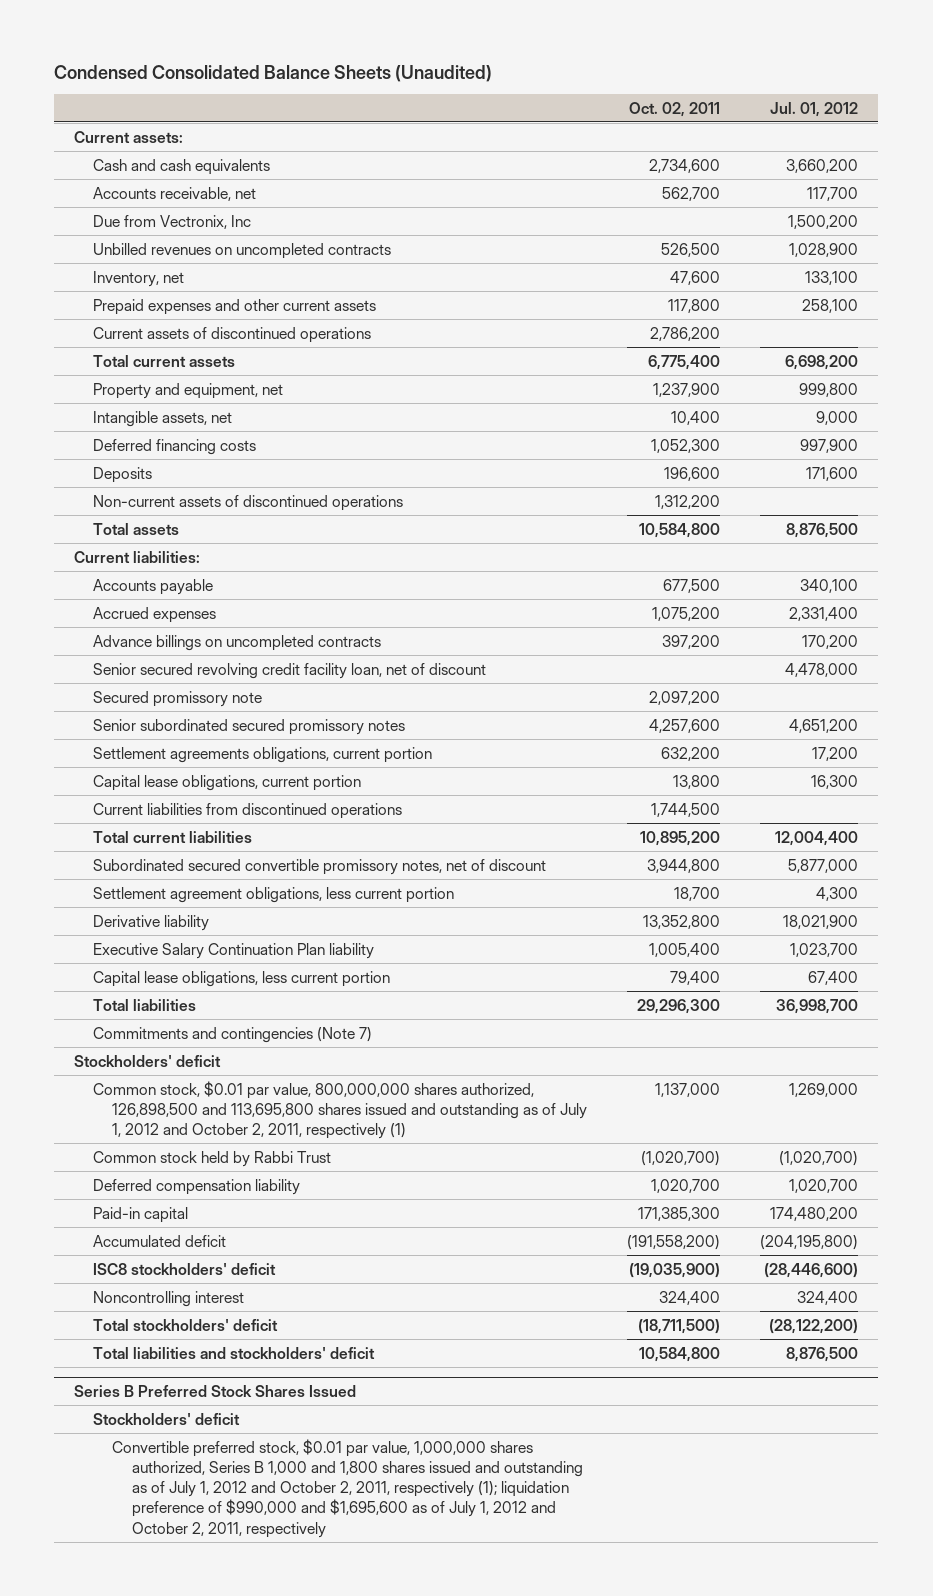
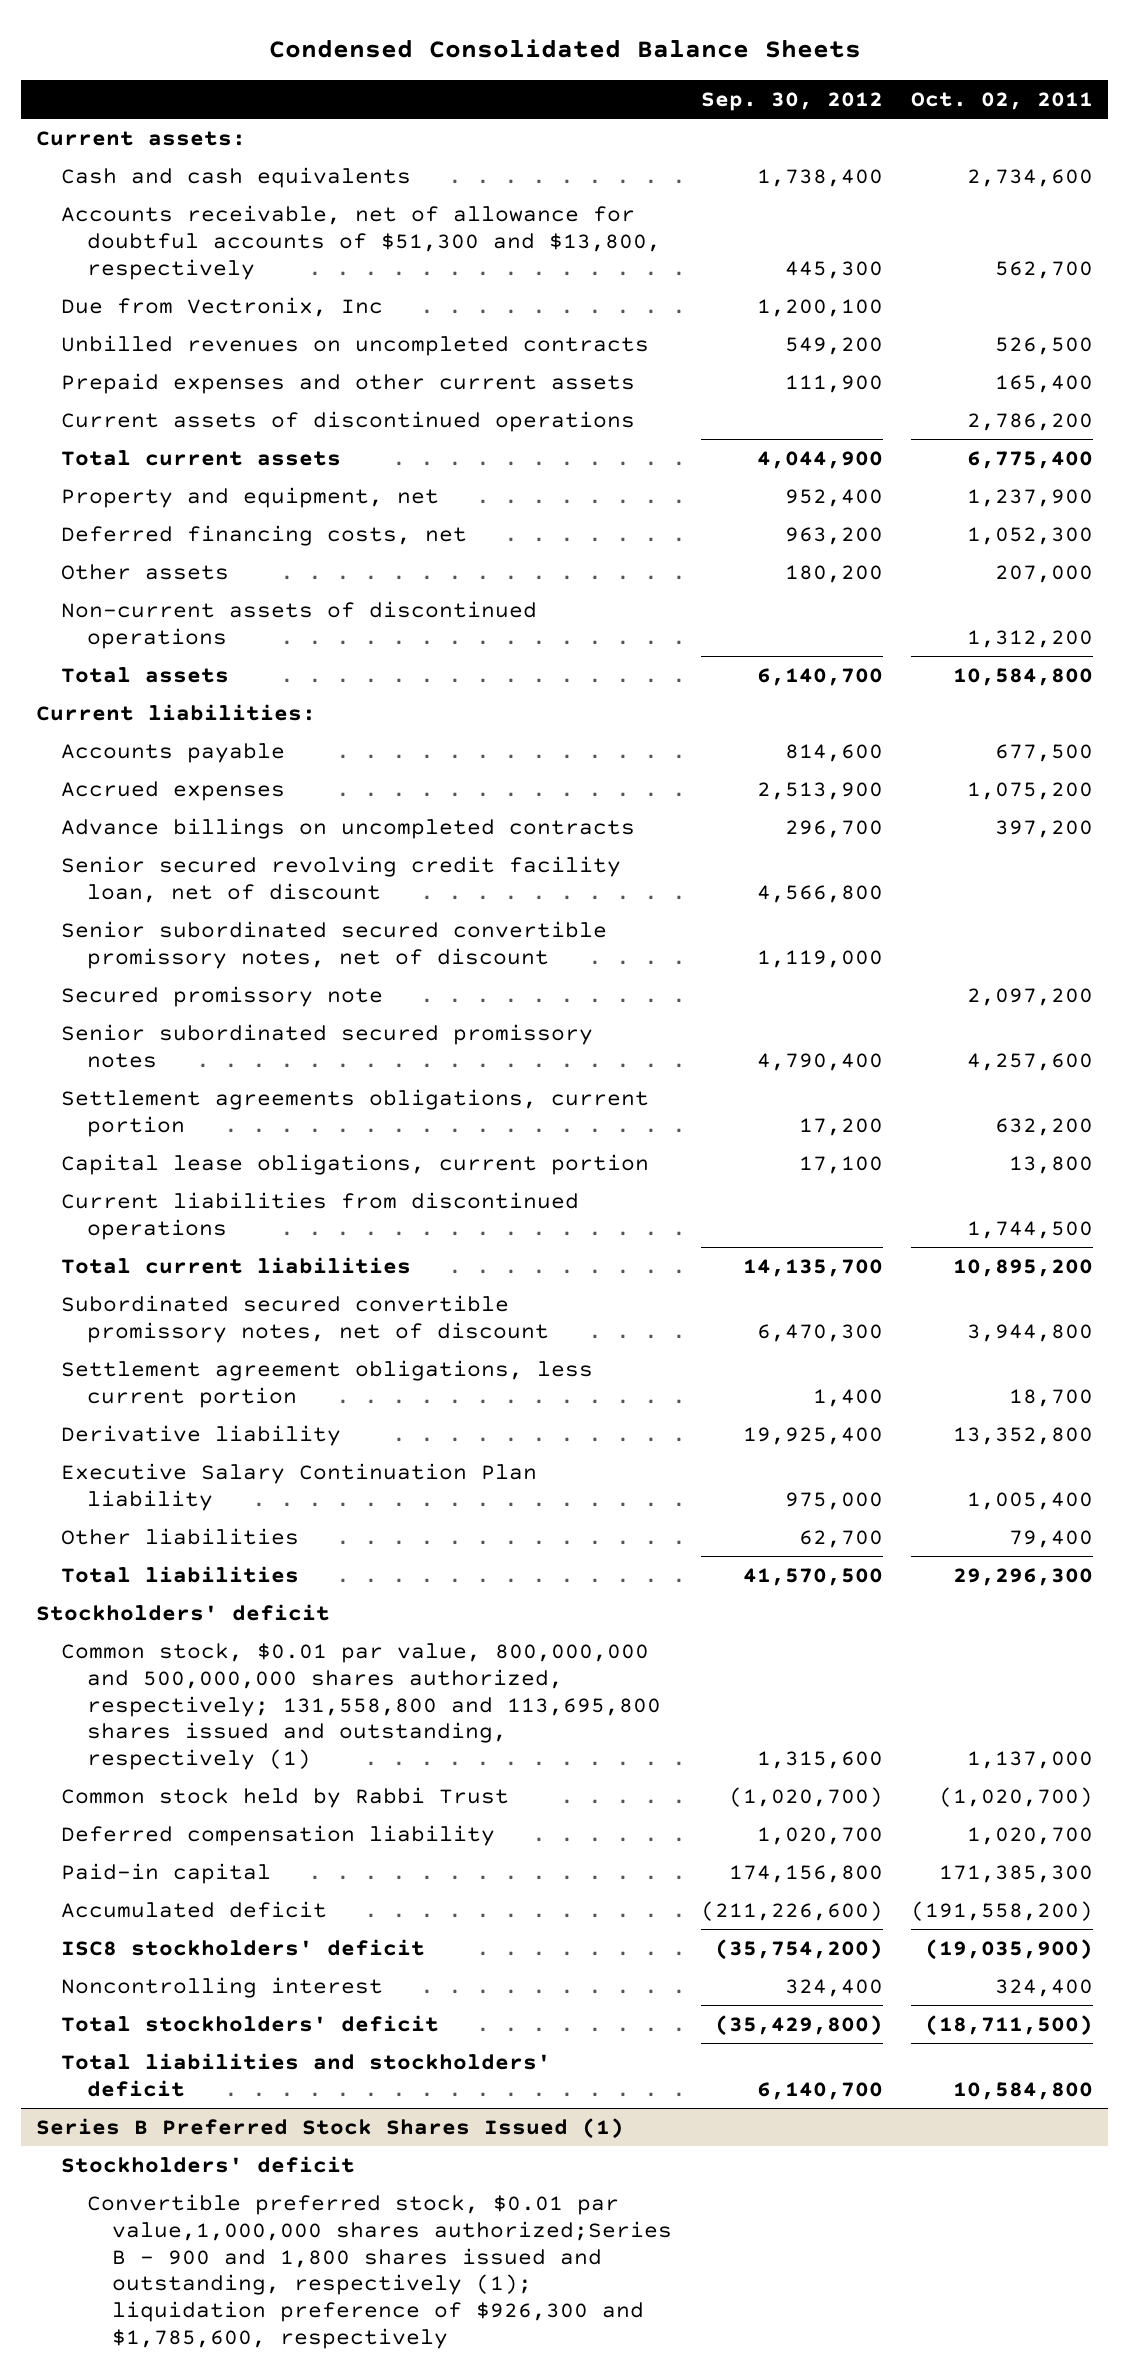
[54,64,493,82] Condensed Consolidated Balance Sheets (Unaudited) -> [268,39,861,59] Condensed Consolidated Balance Sheets
[770,101,859,117] Jul. 01, 2012 -> none
none -> [700,92,883,112] Sep. 30, 2012
[93,186,257,201] Accounts receivable, net -> [61,204,661,280] Accounts receivable, net of allowance for doubtful accounts of $51,300 and $13,800, respectively
[93,270,185,287] Inventory, net -> none
[668,298,721,313] 117,800 -> [995,374,1094,393] 165,400
[93,410,233,427] Intangible assets, net -> none
[93,466,153,483] Deposits -> none
[93,438,257,455] Deferred financing costs -> [61,524,468,546] Deferred financing costs, net
none -> [61,563,230,580] Other assets
none -> [61,920,608,969] Senior subordinated secured convertible promissory notes, net of discount
[93,970,391,987] Capital lease obligations, less current portion -> [61,1527,300,1545] Other liabilities
[93,1026,373,1043] Commitments and contingencies (Note 7) -> none
[93,1080,588,1140] Common stock, $0.01 par value, 800,000,000 shares authorized, 126,898,500 and 113,695,800 shares issued and outstanding as of July 1, 2012 and October 2, 2011, respectively (1) -> [61,1642,661,1771] Common stock, $0.01 par value, 800,000,000 and 500,000,000 shares authorized, respectively; 131,558,800 and 113,695,800 shares issued and outstanding, respectively (1)
[74,1384,357,1397] Series B Preferred Stock Shares Issued -> [35,2117,624,2139] Series B Preferred Stock Shares Issued (1)
[112,1438,583,1538] Convertible preferred stock, $0.01 par value, 1,000,000 shares authorized, Series B 1,000 and 1,800 shares issued and outstanding as of July 1, 2012 and October 2, 2011, respectively (1); liquidation preference of $990,000 and $1,695,600 as of July 1, 2012 and October 2, 2011, respectively -> [86,2193,673,2349] Convertible preferred stock, $0.01 par value,1,000,000 shares authorized;Series B - 900 and 1,800 shares issued and outstanding, respectively (1); liquidation preference of $926,300 and $1,785,600, respectively

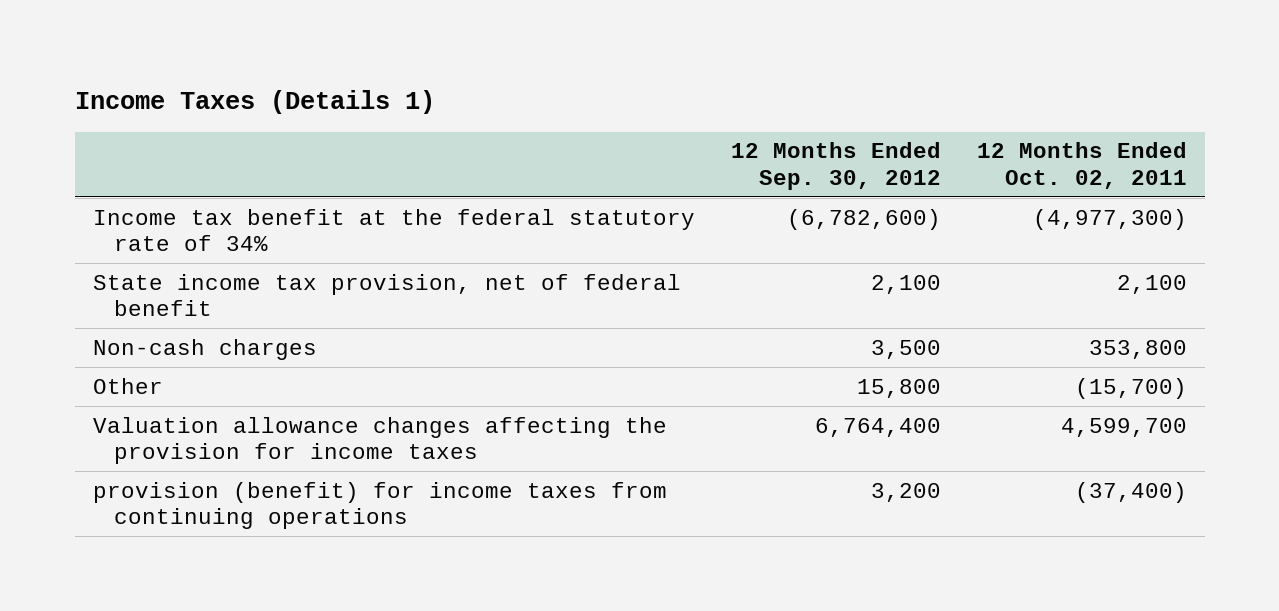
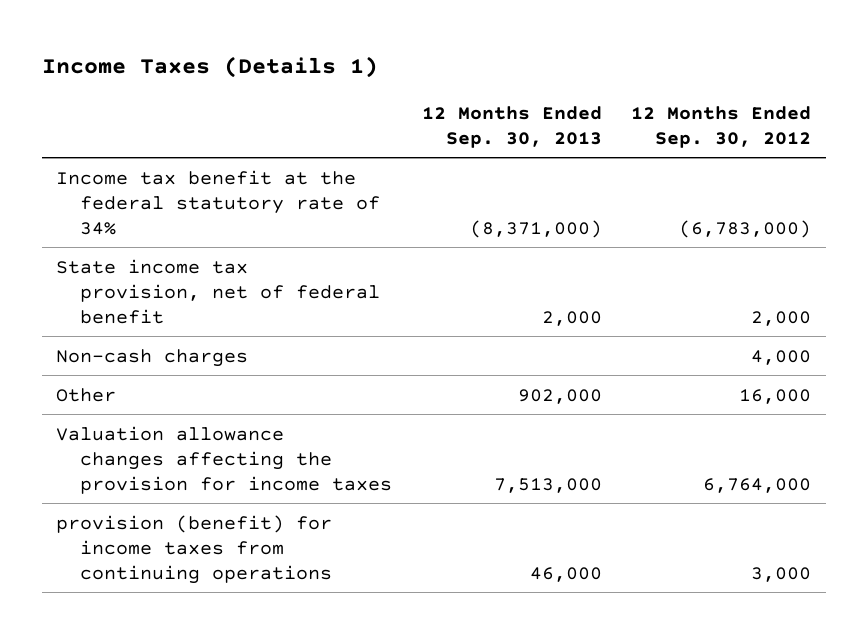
[976,142,1187,189] 12 Months Ended Oct. 02, 2011 -> none
none -> [421,105,602,148] 12 Months Ended Sep. 30, 2013
[786,208,941,230] (6,782,600) -> [679,219,812,238] (6,783,000)
[870,274,941,294] 2,100 -> [751,310,812,326] 2,000
[870,339,941,359] 3,500 -> [751,349,812,365] 4,000
[856,378,941,398] 15,800 -> [739,388,812,404] 16,000
[814,417,941,437] 6,764,400 -> [703,477,812,493] 6,764,000
[870,482,941,502] 3,200 -> [751,566,812,582] 3,000

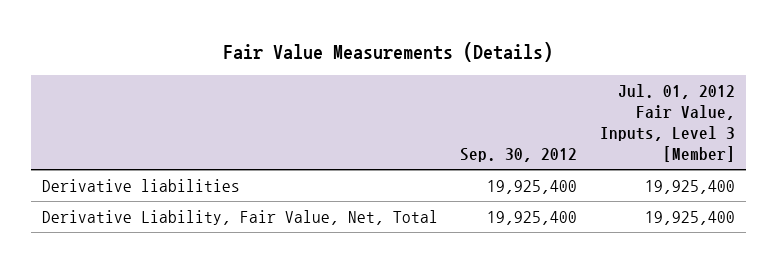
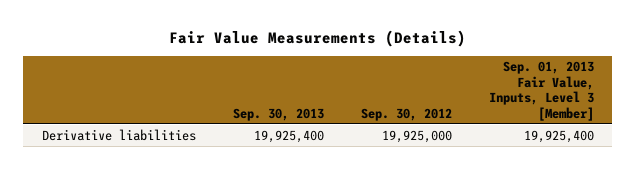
[599,83,735,163] Jul. 01, 2012 Fair Value, Inputs, Level 3 [Member] -> none
none -> [232,107,324,121] Sep. 30, 2013
none -> [488,61,594,121] Sep. 01, 2013 Fair Value, Inputs, Level 3 [Member]
[42,209,439,225] Derivative Liability, Fair Value, Net, Total -> none
[487,179,578,194] 19,925,400 -> [381,130,452,144] 19,925,000

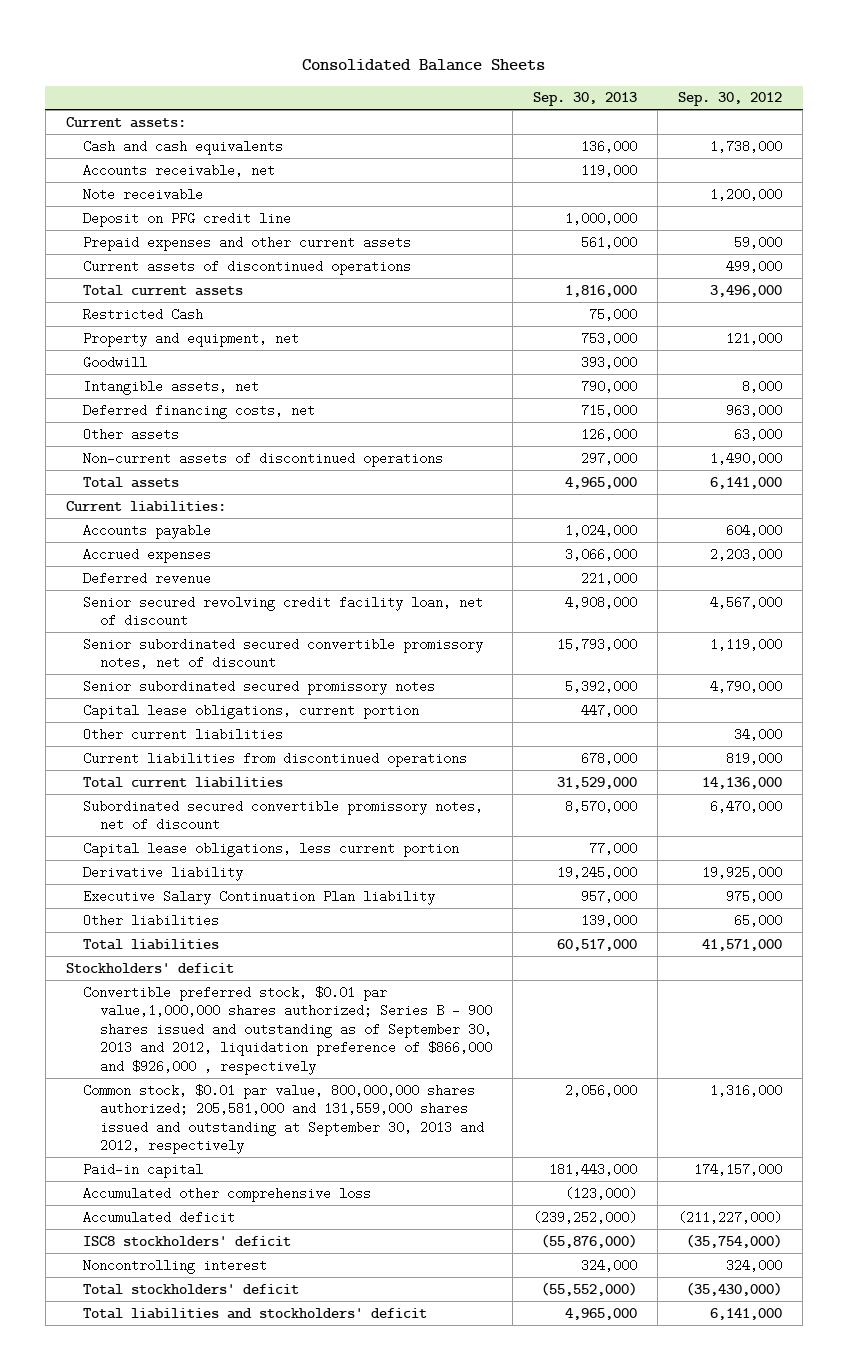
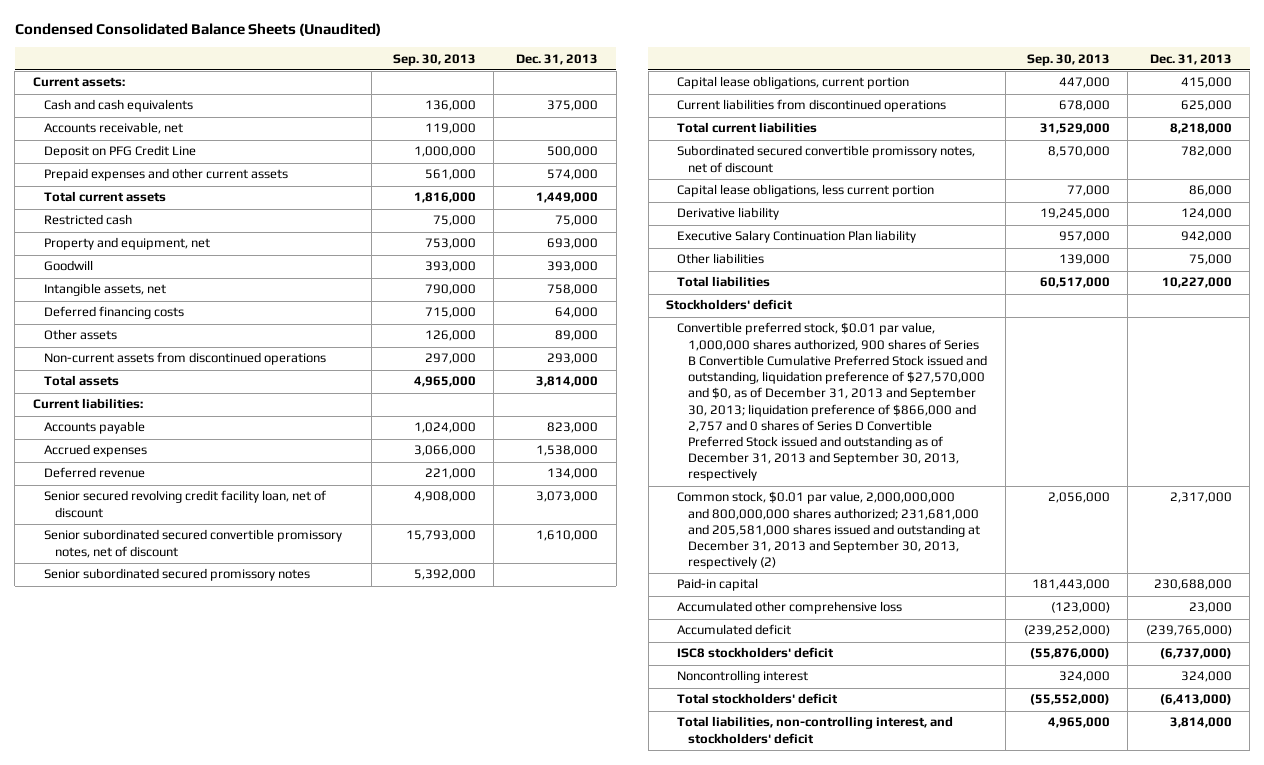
[302,58,546,71] Consolidated Balance Sheets -> [14,23,381,37] Condensed Consolidated Balance Sheets (Unaudited)
[678,92,783,107] Sep. 30, 2012 -> none
none -> [516,53,599,65] Dec. 31, 2013
[83,187,204,201] Note receivable -> none
[83,211,292,227] Deposit on PFG credit line -> [43,145,196,159] Deposit on PFG Credit Line
[83,259,412,275] Current assets of discontinued operations -> none
[83,307,204,321] Restricted Cash -> [43,214,132,226] Restricted cash
[83,403,316,419] Deferred financing costs, net -> [43,306,184,320] Deferred financing costs
[83,451,444,467] Non-current assets of discontinued operations -> [43,352,326,366] Non-current assets from discontinued operations
[83,727,284,741] Other current liabilities -> none
[83,985,493,1075] Convertible preferred stock, $0.01 par value,1,000,000 shares authorized; Series B - 900 shares issued and outstanding as of September 30, 2013 and 2012, liquidation preference of $866,000 and $926,000 , respectively -> [677,322,988,482] Convertible preferred stock, $0.01 par value, 1,000,000 shares authorized, 900 shares of Series B Convertible Cumulative Preferred Stock issued and outstanding, liquidation preference of $27,570,000 and $0, as of December 31, 2013 and September 30, 2013; liquidation preference of $866,000 and 2,757 and 0 shares of Series D Convertible Preferred Stock issued and outstanding as of December 31, 2013 and September 30, 2013, respectively
[83,1083,485,1155] Common stock, $0.01 par value, 800,000,000 shares authorized; 205,581,000 and 131,559,000 shares issued and outstanding at September 30, 2013 and 2012, respectively -> [677,491,981,570] Common stock, $0.01 par value, 2,000,000,000 and 800,000,000 shares authorized; 231,681,000 and 205,581,000 shares issued and outstanding at December 31, 2013 and September 30, 2013, respectively (2)
[83,1307,428,1319] Total liabilities and stockholders' deficit -> [677,716,954,744] Total liabilities, non-controlling interest, and stockholders' deficit

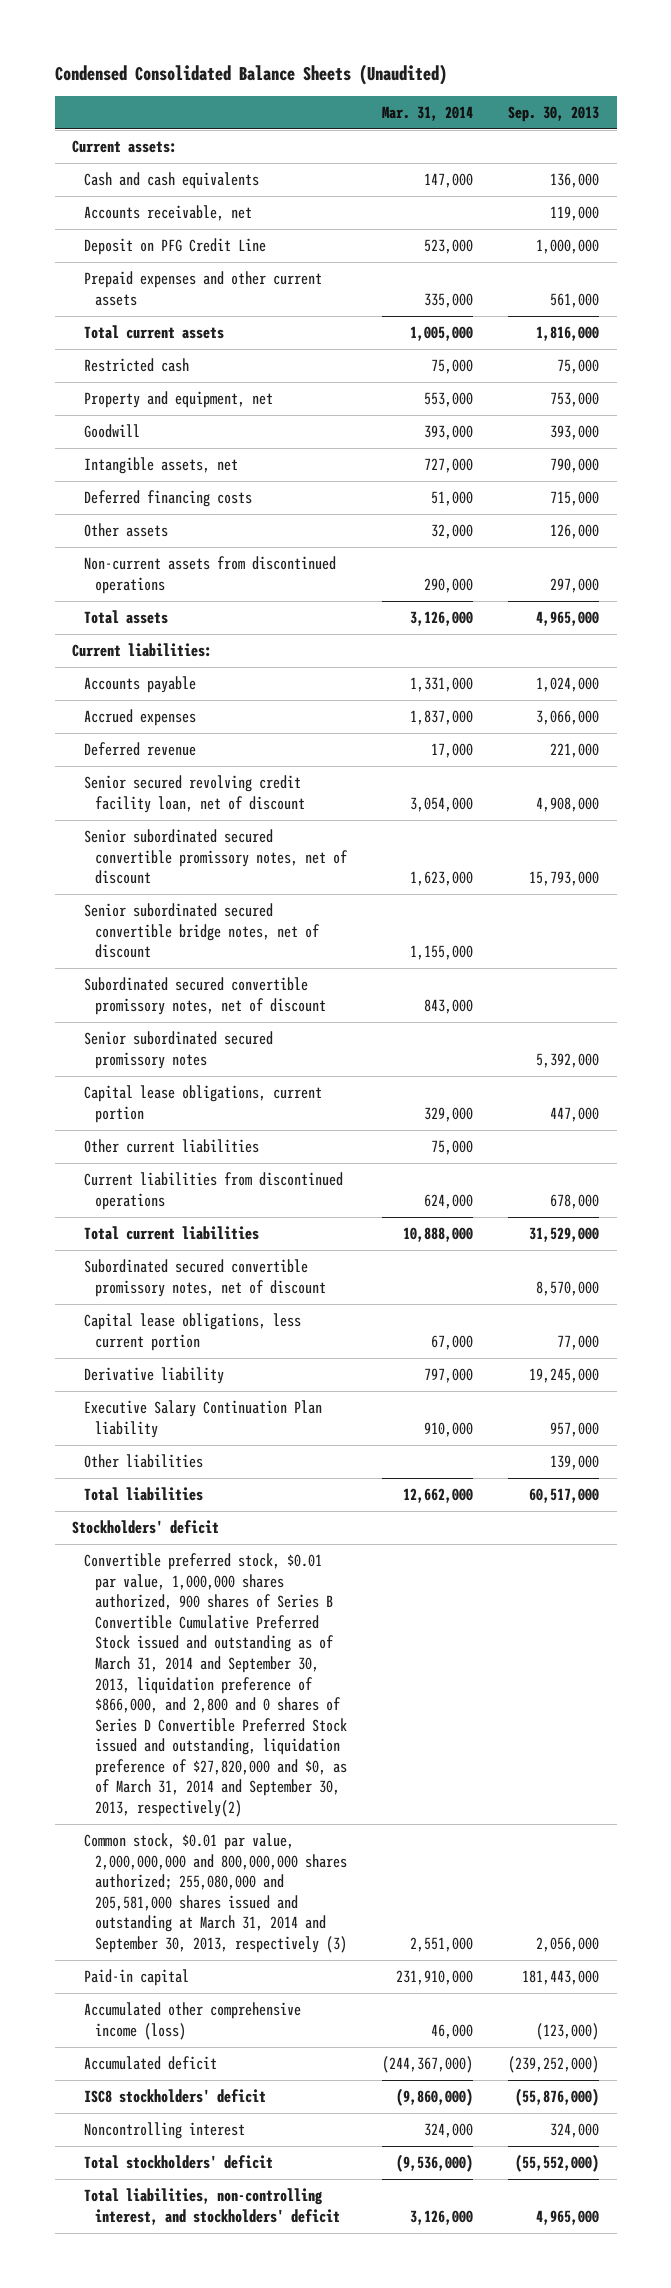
[516,53,599,65] Dec. 31, 2013 -> none
none -> [382,105,474,121] Mar. 31, 2014
none -> [83,903,321,959] Senior subordinated secured convertible bridge notes, net of discount
none -> [83,977,327,1015] Subordinated secured convertible promissory notes, net of discount
none -> [83,1139,259,1154] Other current liabilities
[677,322,988,482] Convertible preferred stock, $0.01 par value, 1,000,000 shares authorized, 900 shares of Series B Convertible Cumulative Preferred Stock issued and outstanding, liquidation preference of $27,570,000 and $0, as of December 31, 2013 and September 30, 2013; liquidation preference of $866,000 and 2,757 and 0 shares of Series D Convertible Preferred Stock issued and outstanding as of December 31, 2013 and September 30, 2013, respectively -> [83,1553,348,1818] Convertible preferred stock, $0.01 par value, 1,000,000 shares authorized, 900 shares of Series B Convertible Cumulative Preferred Stock issued and outstanding as of March 31, 2014 and September 30, 2013, liquidation preference of $866,000, and 2,800 and 0 shares of Series D Convertible Preferred Stock issued and outstanding, liquidation preference of $27,820,000 and $0, as of March 31, 2014 and September 30, 2013, respectively(2)
[677,491,981,570] Common stock, $0.01 par value, 2,000,000,000 and 800,000,000 shares authorized; 231,681,000 and 205,581,000 shares issued and outstanding at December 31, 2013 and September 30, 2013, respectively (2) -> [83,1833,348,1953] Common stock, $0.01 par value, 2,000,000,000 and 800,000,000 shares authorized; 255,080,000 and 205,581,000 shares issued and outstanding at March 31, 2014 and September 30, 2013, respectively (3)
[677,601,903,615] Accumulated other comprehensive loss -> [83,2002,301,2040] Accumulated other comprehensive income (loss)

